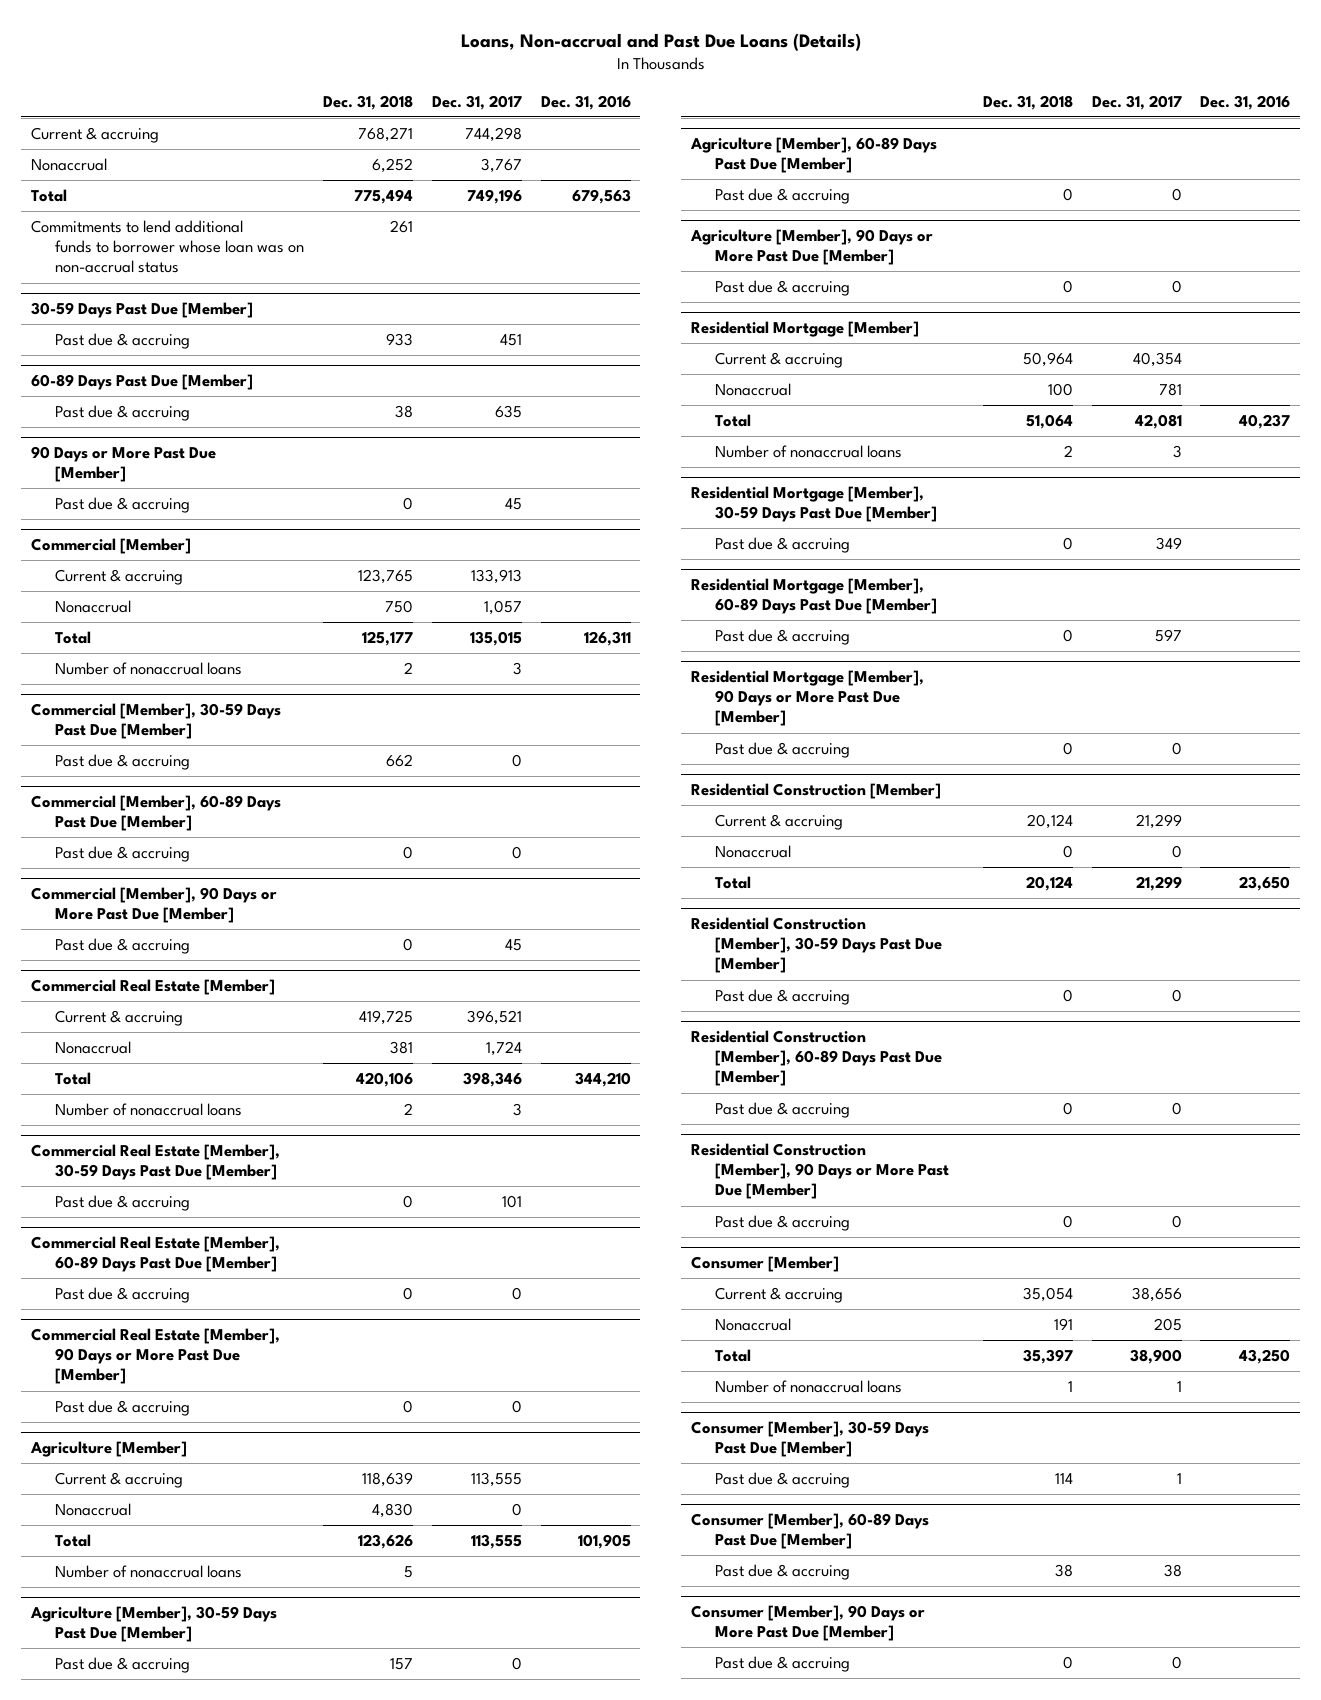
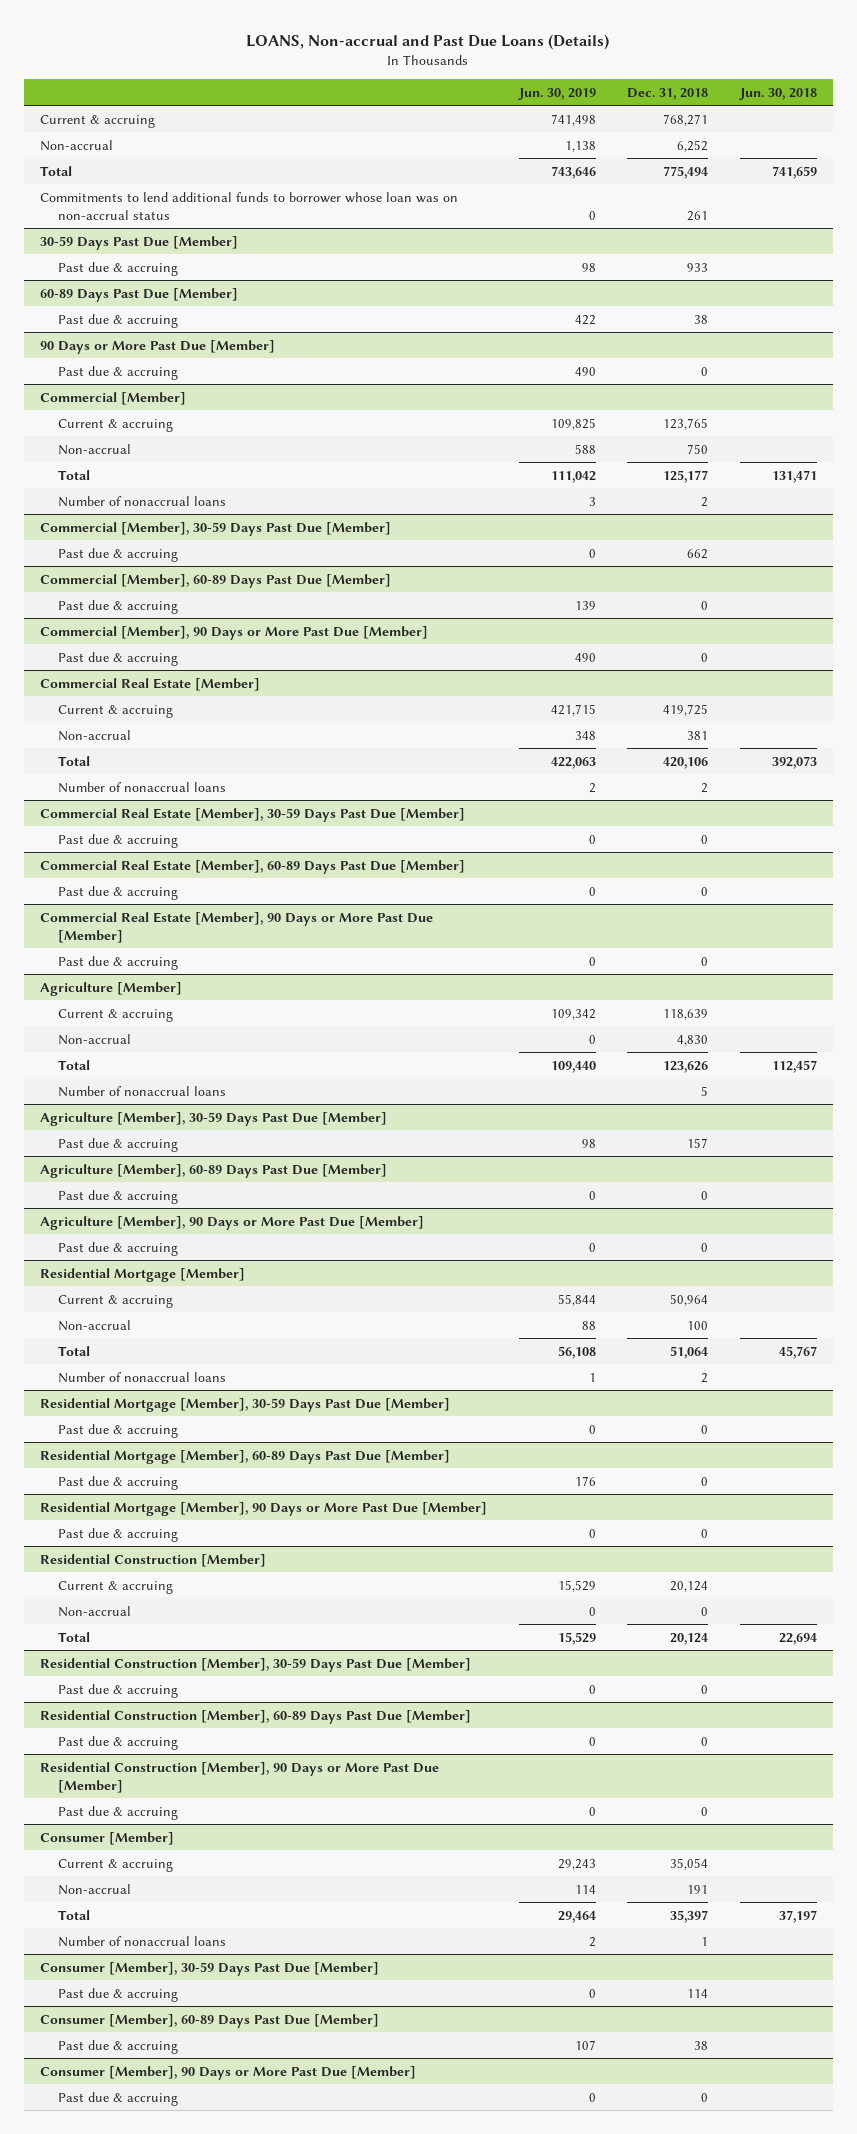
[460,32,861,51] Loans, Non-accrual and Past Due Loans (Details) -> [246,33,610,50] LOANS, Non-accrual and Past Due Loans (Details)
[431,94,522,110] Dec. 31, 2017 -> none
[540,94,631,110] Dec. 31, 2016 -> none
none -> [517,87,596,100] Jun. 30, 2019
none -> [739,87,818,100] Jun. 30, 2018
[30,158,107,172] Nonaccrual -> [39,139,113,151] Non-accrual
[55,600,132,614] Nonaccrual -> [58,443,132,455] Non-accrual
[55,1041,132,1055] Nonaccrual -> [58,729,132,741] Non-accrual
[55,1503,132,1517] Nonaccrual -> [58,1033,132,1045] Non-accrual
[715,383,792,397] Nonaccrual -> [58,1319,132,1331] Non-accrual
[715,845,792,859] Nonaccrual -> [58,1605,132,1617] Non-accrual
[715,1318,792,1332] Nonaccrual -> [58,1883,132,1895] Non-accrual

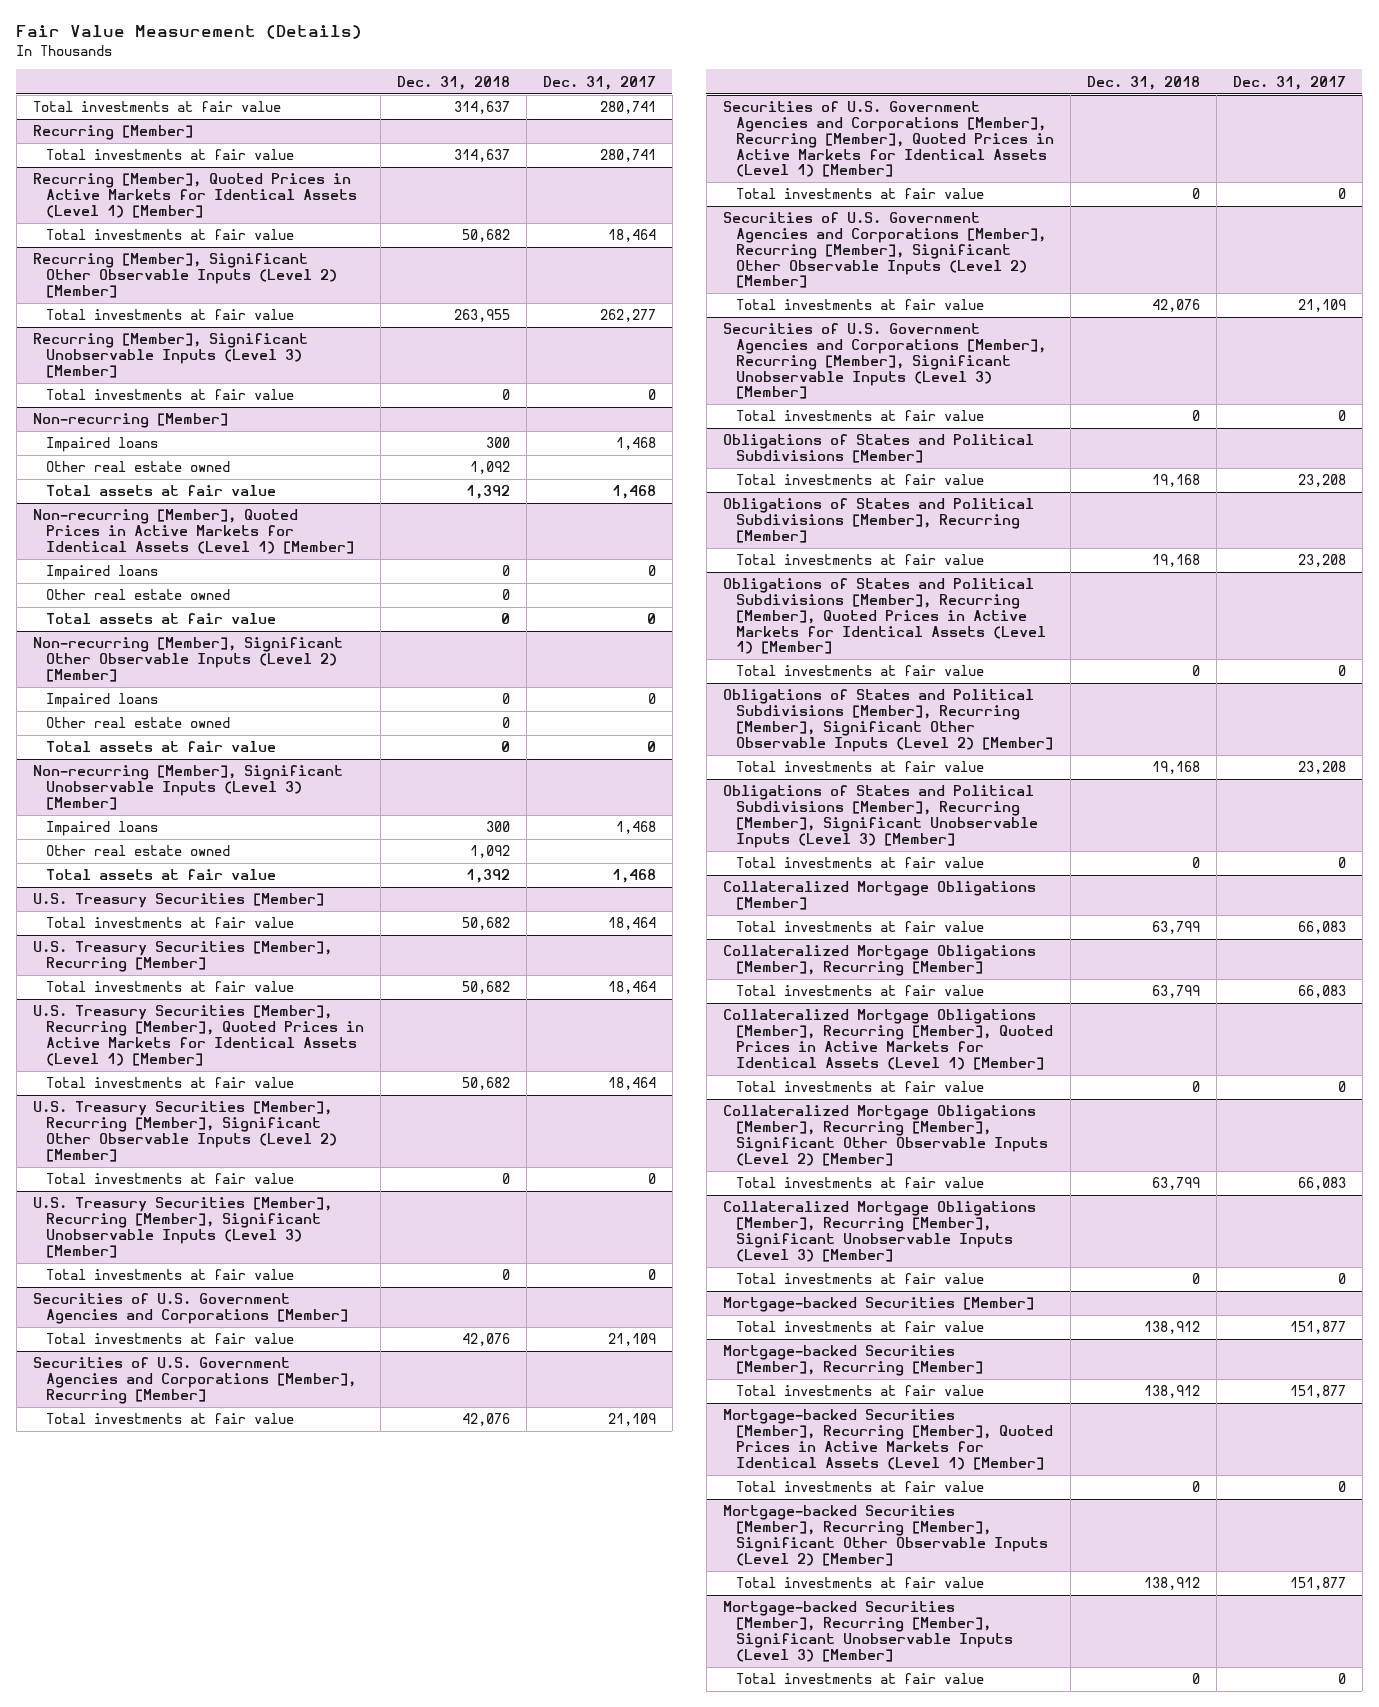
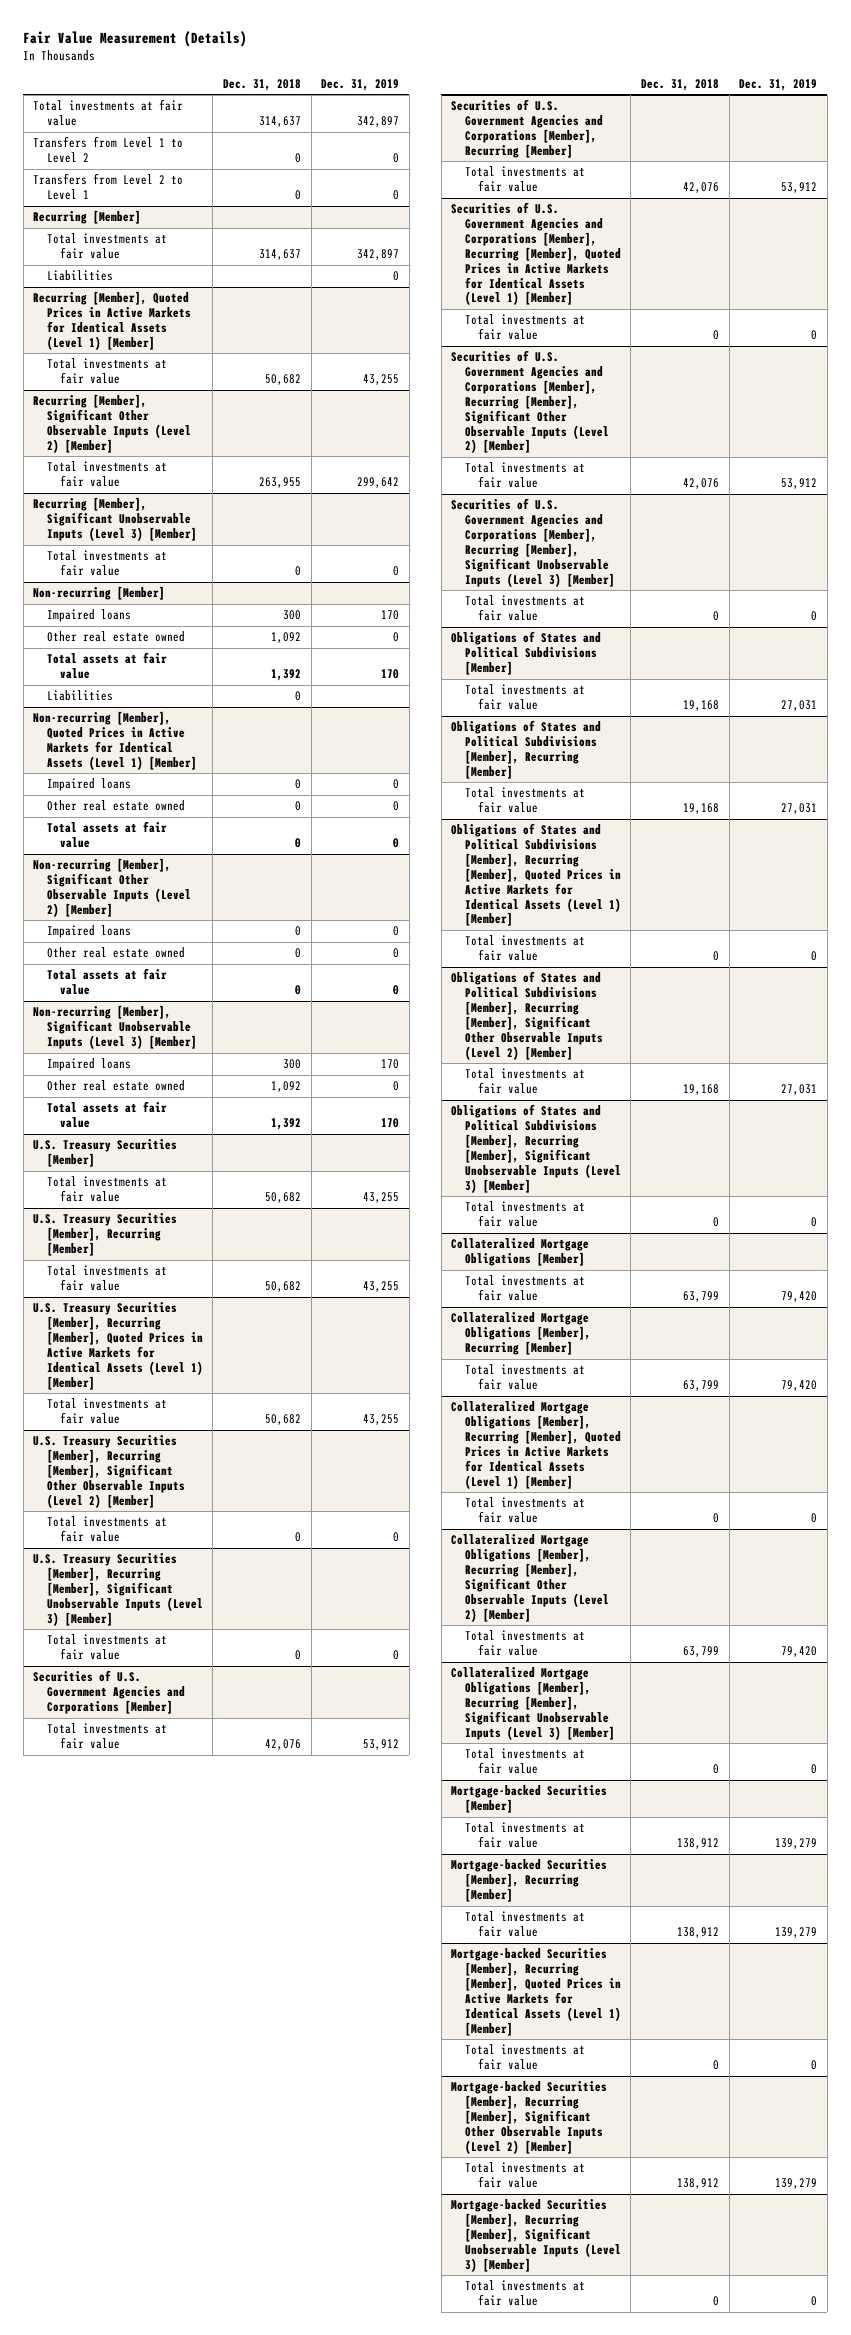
[542,75,656,90] Dec. 31, 2017 -> none
none -> [321,78,400,91] Dec. 31, 2019
none -> [33,136,184,164] Transfers from Level 1 to Level 2
none -> [33,173,184,201] Transfers from Level 2 to Level 1
none -> [46,270,113,282] Liabilities
none -> [46,690,113,702] Liabilities

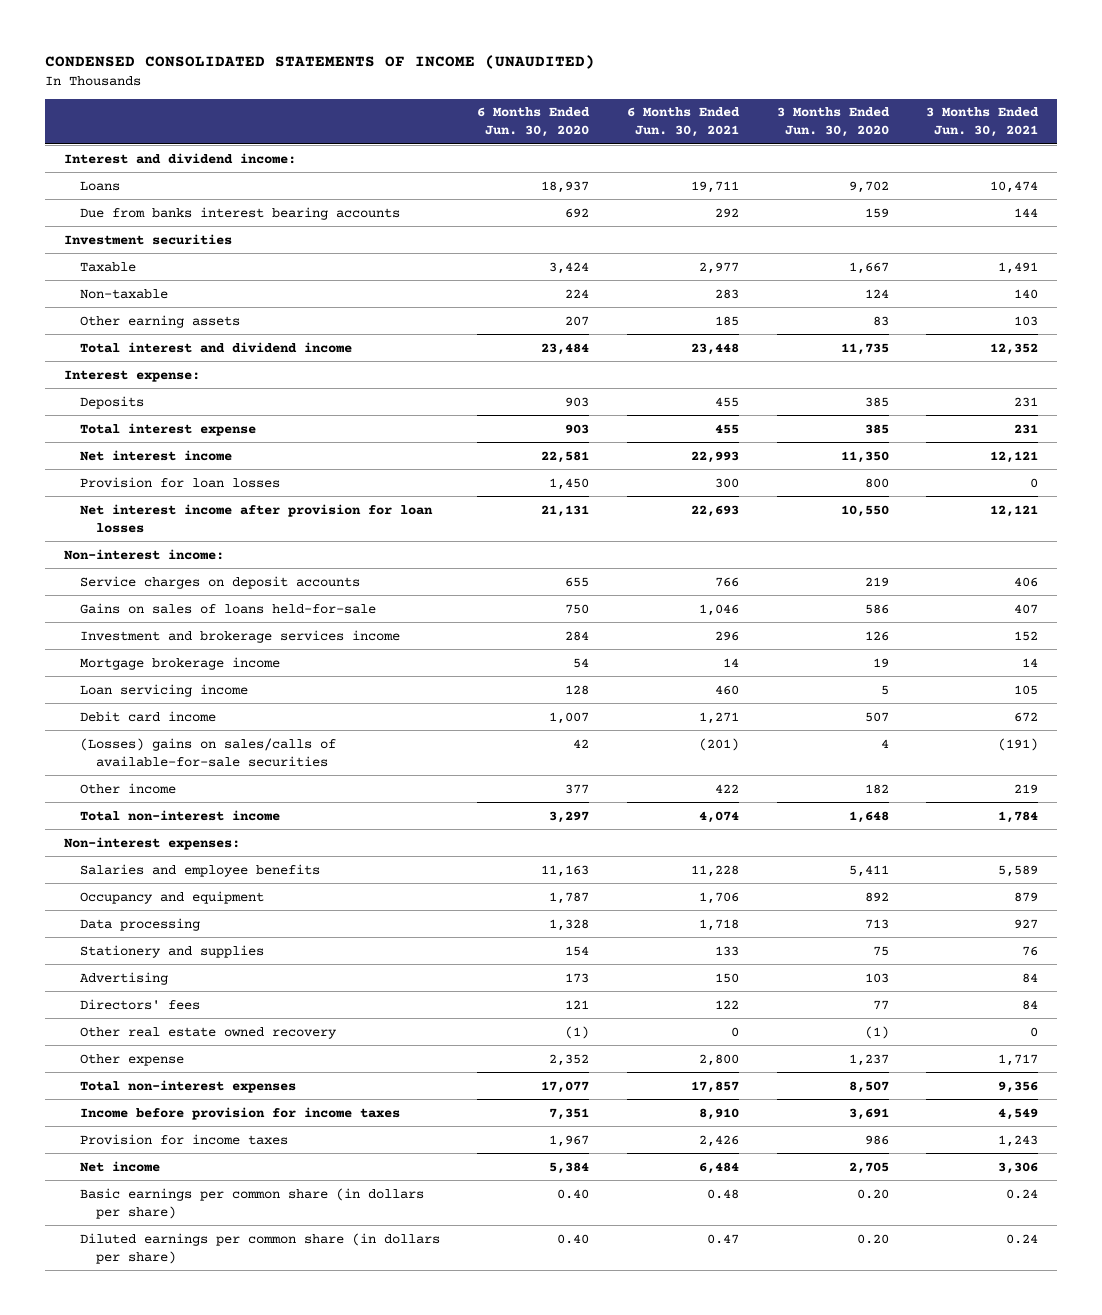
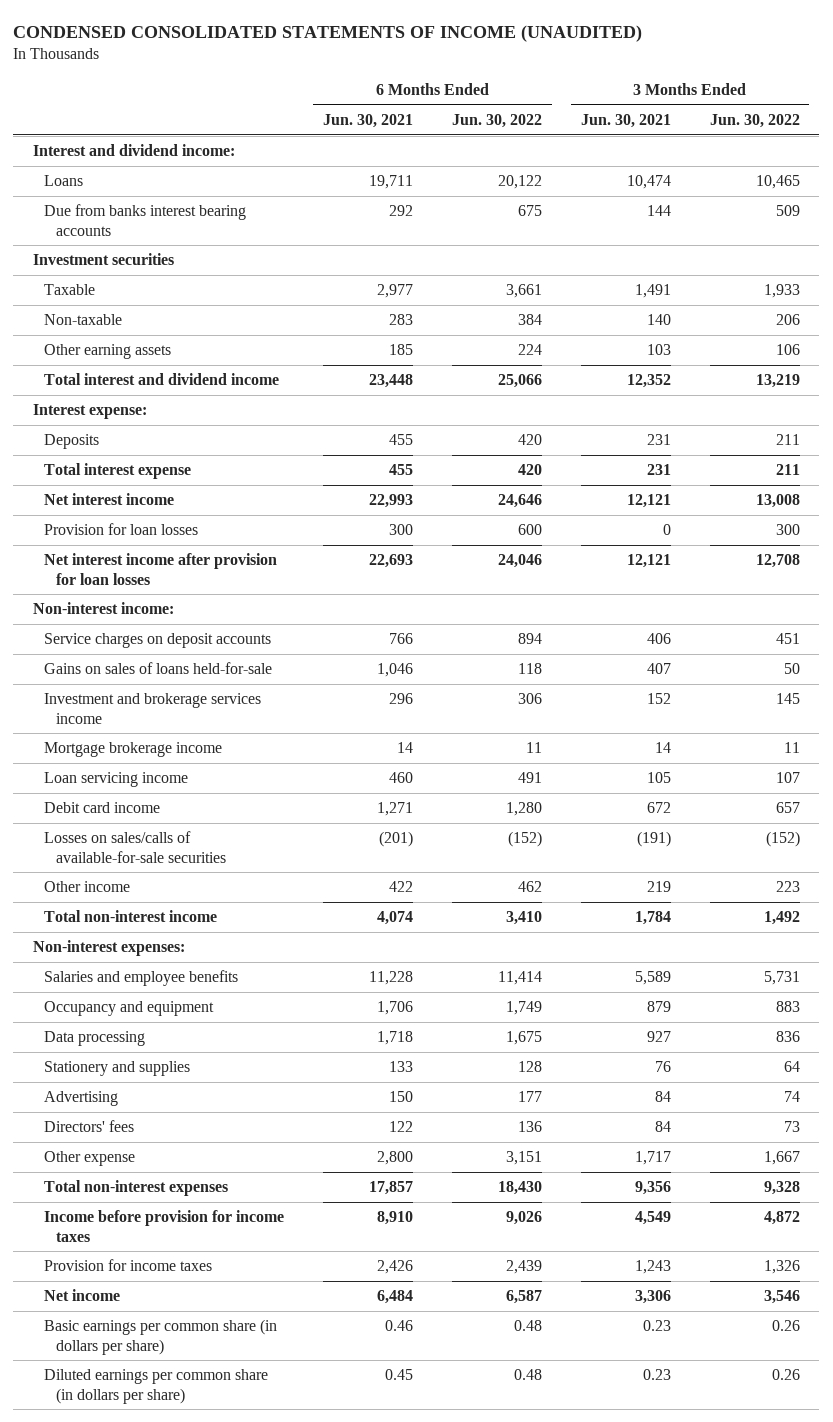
[477,107,591,138] 6 Months Ended Jun. 30, 2020 -> none
[776,107,890,138] 3 Months Ended Jun. 30, 2020 -> none
none -> [451,114,542,129] Jun. 30, 2022
none -> [709,114,800,129] Jun. 30, 2022
[79,737,336,767] (Losses) gains on sales/calls of available-for-sale securities -> [44,831,226,863] Losses on sales/calls of available-for-sale securities
[79,1026,337,1039] Other real estate owned recovery -> none
[707,1188,740,1199] 0.48 -> [385,1320,414,1332] 0.46
[1006,1188,1039,1199] 0.24 -> [642,1320,671,1332] 0.23
[707,1233,740,1244] 0.47 -> [385,1369,414,1381] 0.45
[1006,1233,1039,1244] 0.24 -> [642,1369,671,1381] 0.23

